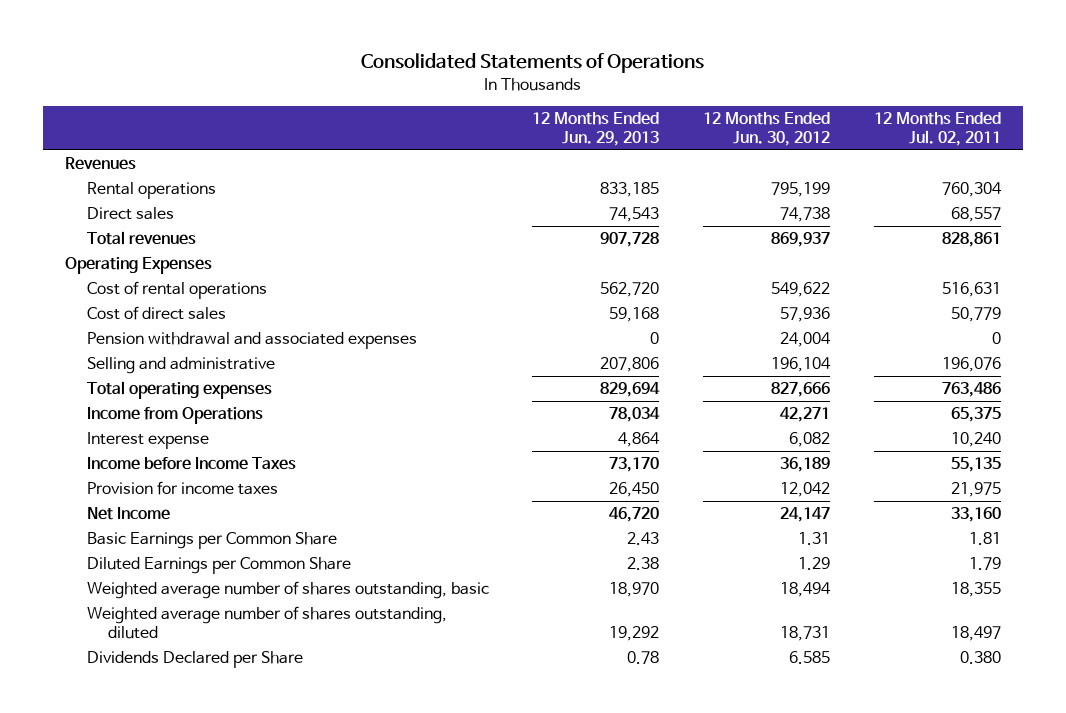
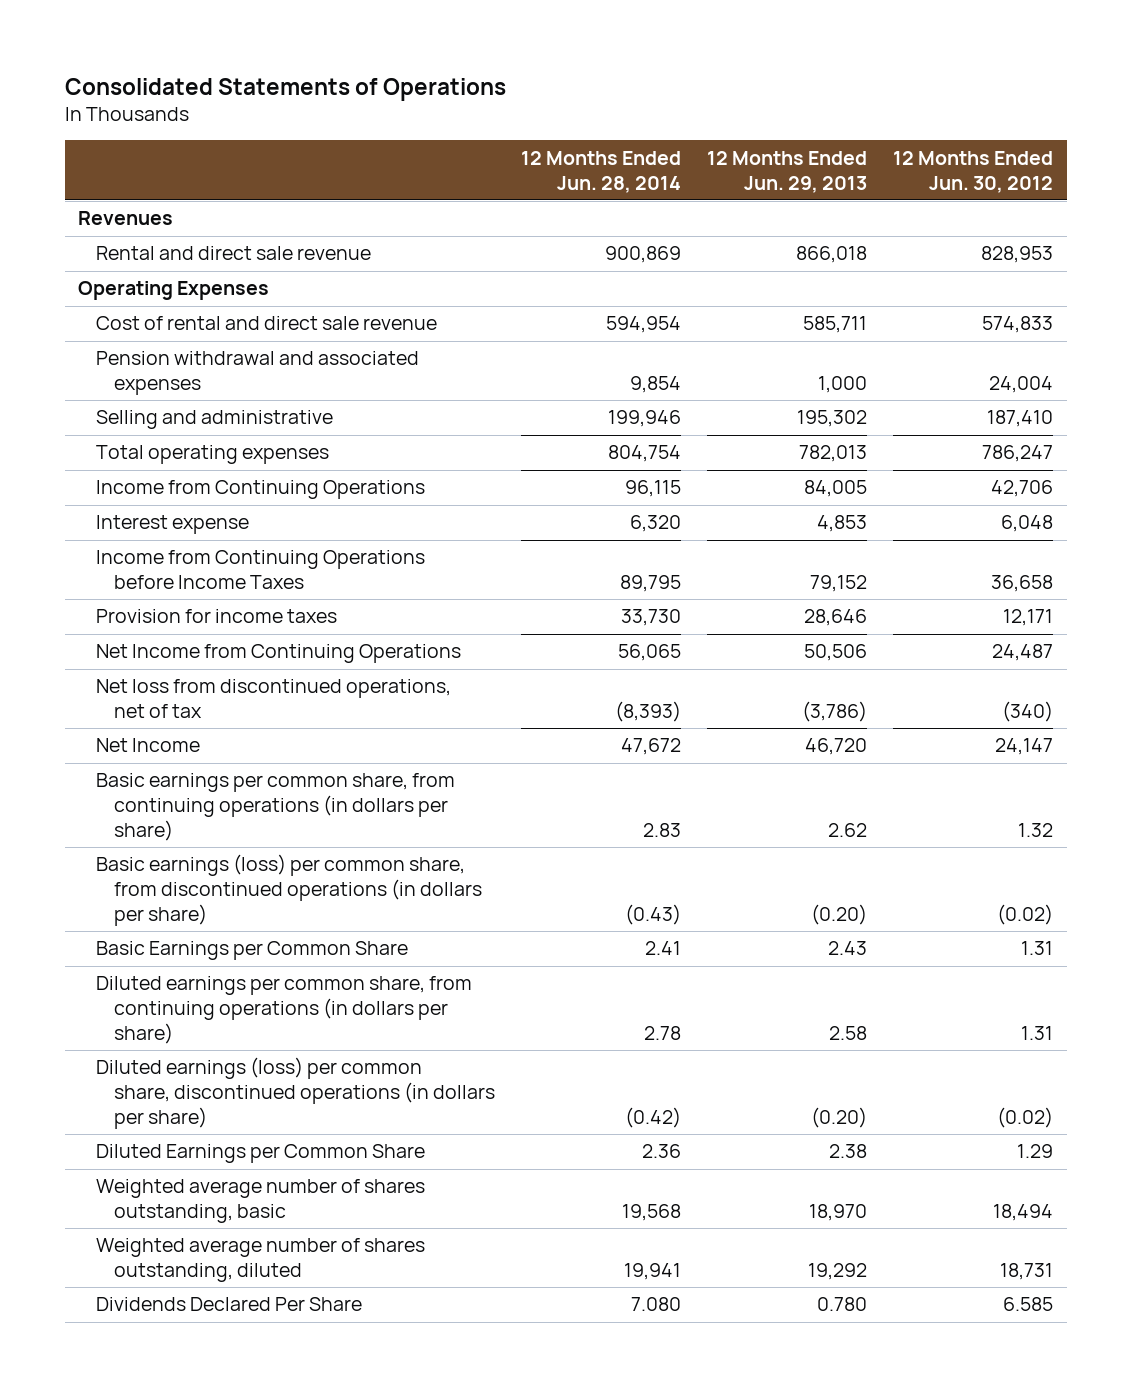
[873,112,1001,147] 12 Months Ended Jul. 02, 2011 -> none
none -> [520,150,681,193] 12 Months Ended Jun. 28, 2014
[86,182,216,200] Rental operations -> none
[86,207,174,221] Direct sales -> none
[86,231,196,246] Total revenues -> none
none -> [95,246,371,261] Rental and direct sale revenue
[86,281,267,300] Cost of rental operations -> none
[86,306,226,321] Cost of direct sales -> none
none -> [95,316,437,331] Cost of rental and direct sale revenue
[650,332,660,345] 0 -> [818,376,868,394] 1,000
[600,357,660,373] 207,806 -> [797,410,868,428] 195,302
[771,357,832,373] 196,104 -> [987,410,1054,428] 187,410
[600,382,661,398] 829,694 -> [799,445,868,463] 782,013
[771,382,831,398] 827,666 -> [982,445,1054,463] 786,247
[86,407,263,425] Income from Operations -> [95,480,425,500] Income from Continuing Operations
[609,407,661,423] 78,034 -> [804,480,868,498] 84,005
[780,407,831,423] 42,271 -> [991,480,1054,498] 42,706
[618,432,661,448] 4,864 -> [817,515,868,533] 4,853
[789,432,831,448] 6,082 -> [1001,515,1054,533] 6,048
[86,457,296,471] Income before Income Taxes -> [95,550,425,590] Income from Continuing Operations before Income Taxes
[609,457,660,473] 73,170 -> [810,575,868,593] 79,152
[780,457,831,473] 36,189 -> [991,575,1054,593] 36,658
[609,482,660,498] 26,450 -> [804,609,868,627] 28,646
[780,482,831,498] 12,042 -> [1003,609,1054,627] 12,171
none -> [95,644,461,664] Net Income from Continuing Operations
none -> [95,679,451,719] Net loss from discontinued operations, net of tax
none -> [95,773,455,842] Basic earnings per common share, from continuing operations (in dollars per share)
none -> [95,854,482,927] Basic earnings (loss) per common share, from discontinued operations (in dollars per share)
none -> [95,976,472,1045] Diluted earnings per common share, from continuing operations (in dollars per share)
none -> [95,1057,495,1130] Diluted earnings (loss) per common share, discontinued operations (in dollars per share)
[86,651,303,669] Dividends Declared per Share -> [95,1297,362,1312] Dividends Declared Per Share
[627,651,660,665] 0.78 -> [817,1297,868,1312] 0.780

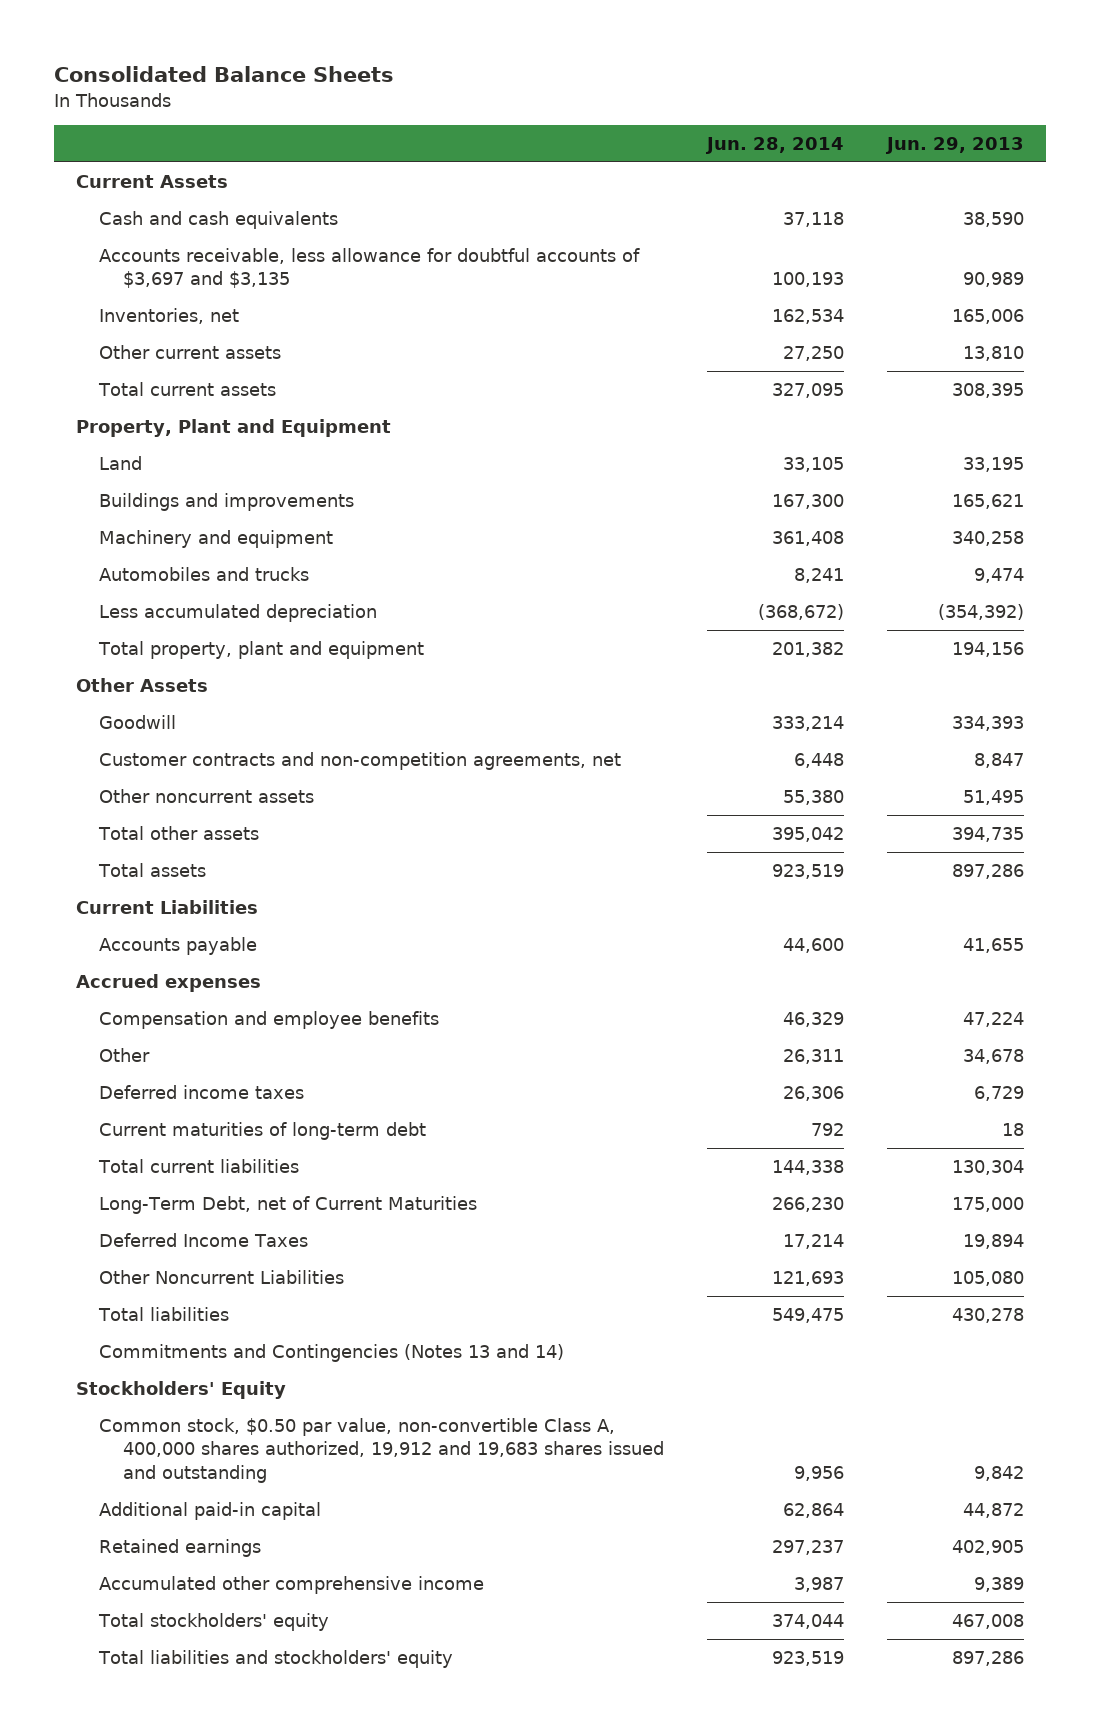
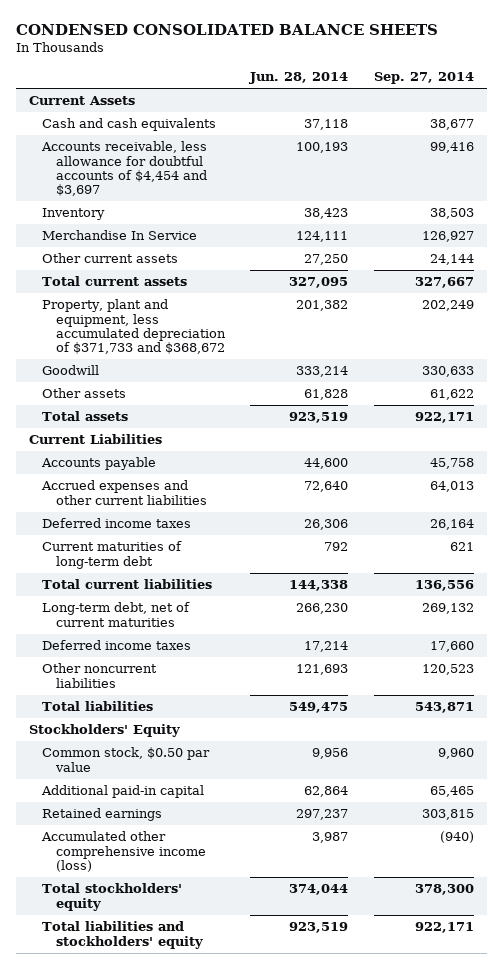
[54,66,395,83] Consolidated Balance Sheets -> [15,24,438,36] CONDENSED CONSOLIDATED BALANCE SHEETS
[885,136,1025,154] Jun. 29, 2013 -> none
none -> [373,71,474,84] Sep. 27, 2014
[99,307,240,324] Inventories, net -> none
[99,247,641,289] Accounts receivable, less allowance for doubtful accounts of $3,697 and $3,135 -> [41,141,208,197] Accounts receivable, less allowance for doubtful accounts of $4,454 and $3,697
none -> [42,208,106,221] Inventory
none -> [42,230,198,241] Merchandise In Service
[75,418,391,437] Property, Plant and Equipment -> none
[99,455,143,470] Land -> none
[99,492,355,511] Buildings and improvements -> none
[99,529,334,548] Machinery and equipment -> none
[99,566,310,581] Automobiles and trucks -> none
[99,603,378,622] Less accumulated depreciation -> none
[75,677,208,692] Other Assets -> none
[98,640,425,659] Total property, plant and equipment -> [42,299,226,355] Property, plant and equipment, less accumulated depreciation of $371,733 and $368,672
[99,751,622,770] Customer contracts and non-competition agreements, net -> none
[98,825,260,840] Total other assets -> none
[99,788,315,803] Other noncurrent assets -> [42,388,127,399] Other assets
[783,789,845,805] 55,380 -> [304,389,349,401] 61,828
[75,973,261,992] Accrued expenses -> none
[99,1010,440,1029] Compensation and employee benefits -> none
[99,1047,151,1062] Other -> none
none -> [41,480,207,505] Accrued expenses and other current liabilities
[99,1195,478,1214] Long-Term Debt, net of Current Maturities -> [42,602,191,627] Long-term debt, net of current maturities
[99,1232,309,1247] Deferred Income Taxes -> [42,640,192,651] Deferred income taxes
[99,1269,345,1284] Other Noncurrent Liabilities -> [42,663,158,688] Other noncurrent liabilities
[99,1343,565,1362] Commitments and Contingencies (Notes 13 and 14) -> none
[99,1417,665,1483] Common stock, $0.50 par value, non-convertible Class A, 400,000 shares authorized, 19,912 and 19,683 shares issued and outstanding -> [42,747,211,772] Common stock, $0.50 par value
[99,1575,485,1594] Accumulated other comprehensive income -> [41,831,206,872] Accumulated other comprehensive income (loss)

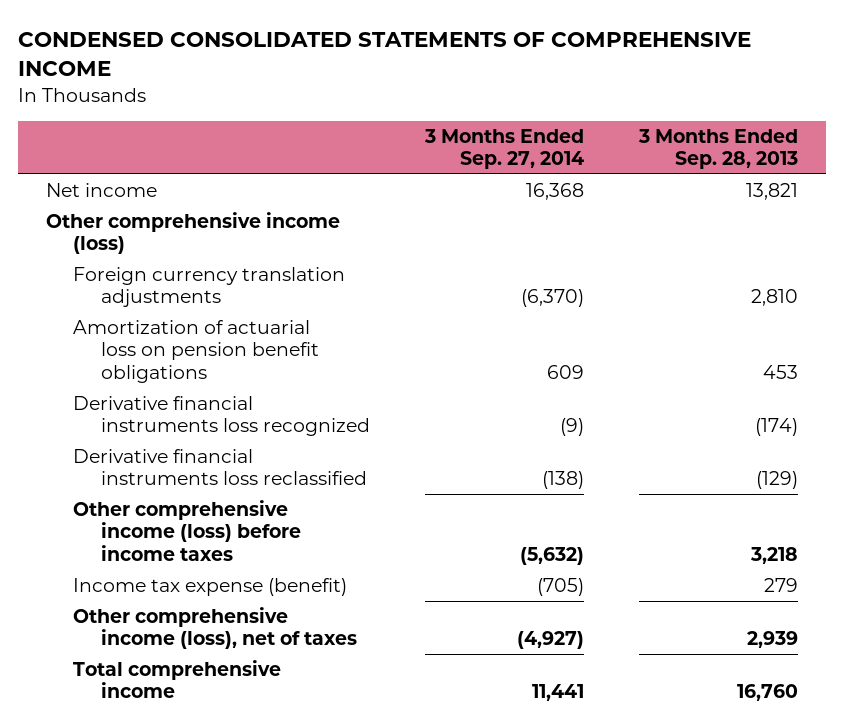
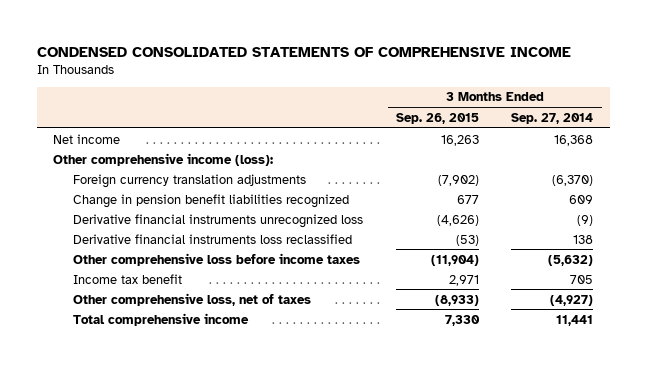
[638,128,799,170] 3 Months Ended Sep. 28, 2013 -> none
none -> [395,112,479,124] Sep. 26, 2015
[45,211,340,255] Other comprehensive income (loss) -> [52,152,273,166] Other comprehensive income (loss):
[73,319,319,383] Amortization of actuarial loss on pension benefit obligations -> [73,193,350,208] Change in pension benefit liabilities recognized
[73,395,370,437] Derivative financial instruments loss recognized -> [73,213,364,228] Derivative financial instruments unrecognized loss
[541,471,584,490] (138) -> [573,234,594,244] 138
[73,499,301,561] Other comprehensive income (loss) before income taxes -> [73,252,361,266] Other comprehensive loss before income taxes
[73,577,348,596] Income tax expense (benefit) -> [73,273,183,284] Income tax benefit
[536,577,584,596] (705) -> [570,274,594,284] 705
[73,606,357,650] Other comprehensive income (loss), net of taxes -> [73,292,312,306] Other comprehensive loss, net of taxes

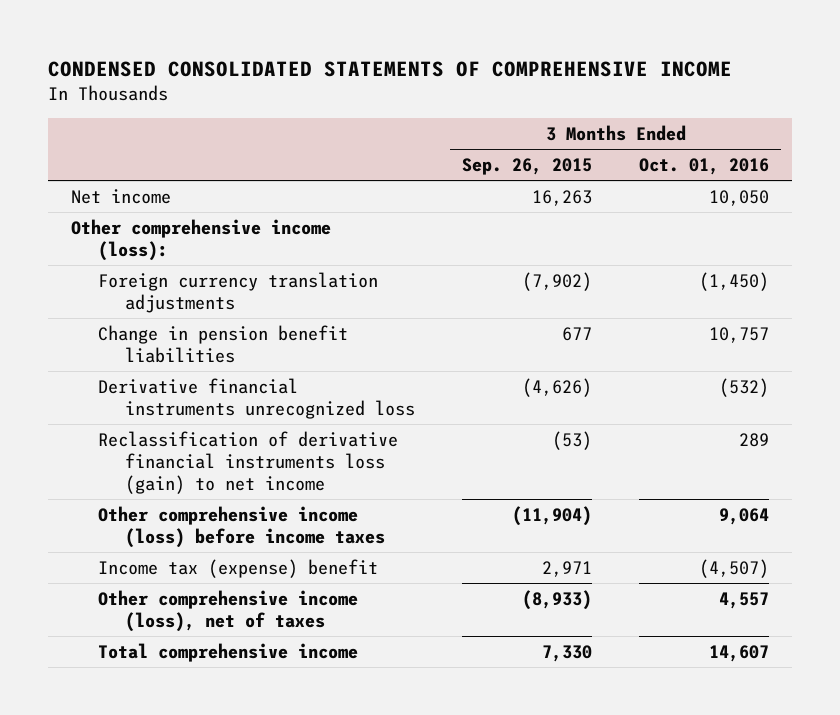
[511,112,594,124] Sep. 27, 2014 -> none
none -> [638,158,769,176] Oct. 01, 2016
[73,193,350,208] Change in pension benefit liabilities recognized -> [98,324,349,364] Change in pension benefit liabilities
[73,233,353,244] Derivative financial instruments loss reclassified -> [98,430,399,495] Reclassification of derivative financial instruments loss (gain) to net income
[73,252,361,266] Other comprehensive loss before income taxes -> [98,505,386,549] Other comprehensive income (loss) before income taxes
[73,273,183,284] Income tax benefit -> [98,558,379,578] Income tax (expense) benefit
[73,292,312,306] Other comprehensive loss, net of taxes -> [98,589,359,633] Other comprehensive income (loss), net of taxes

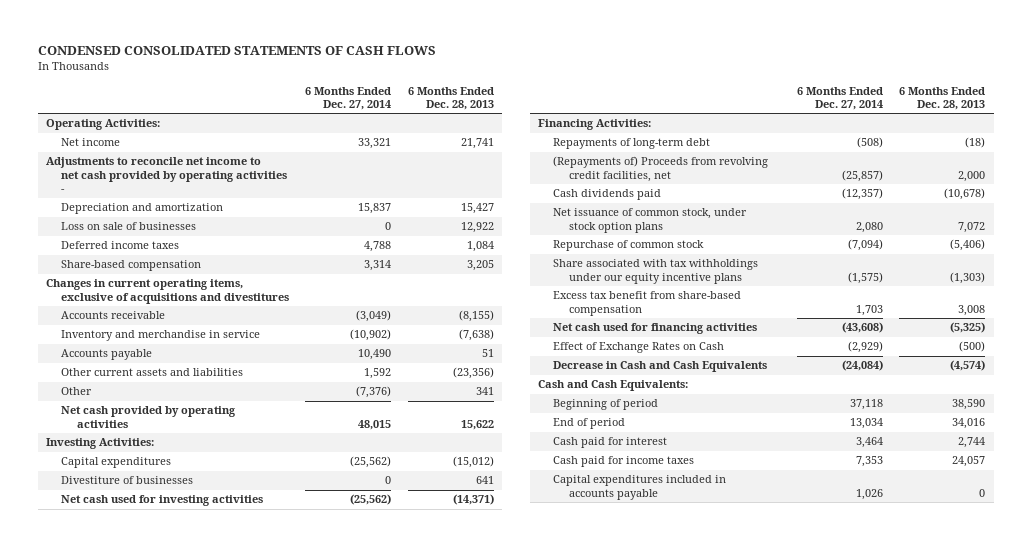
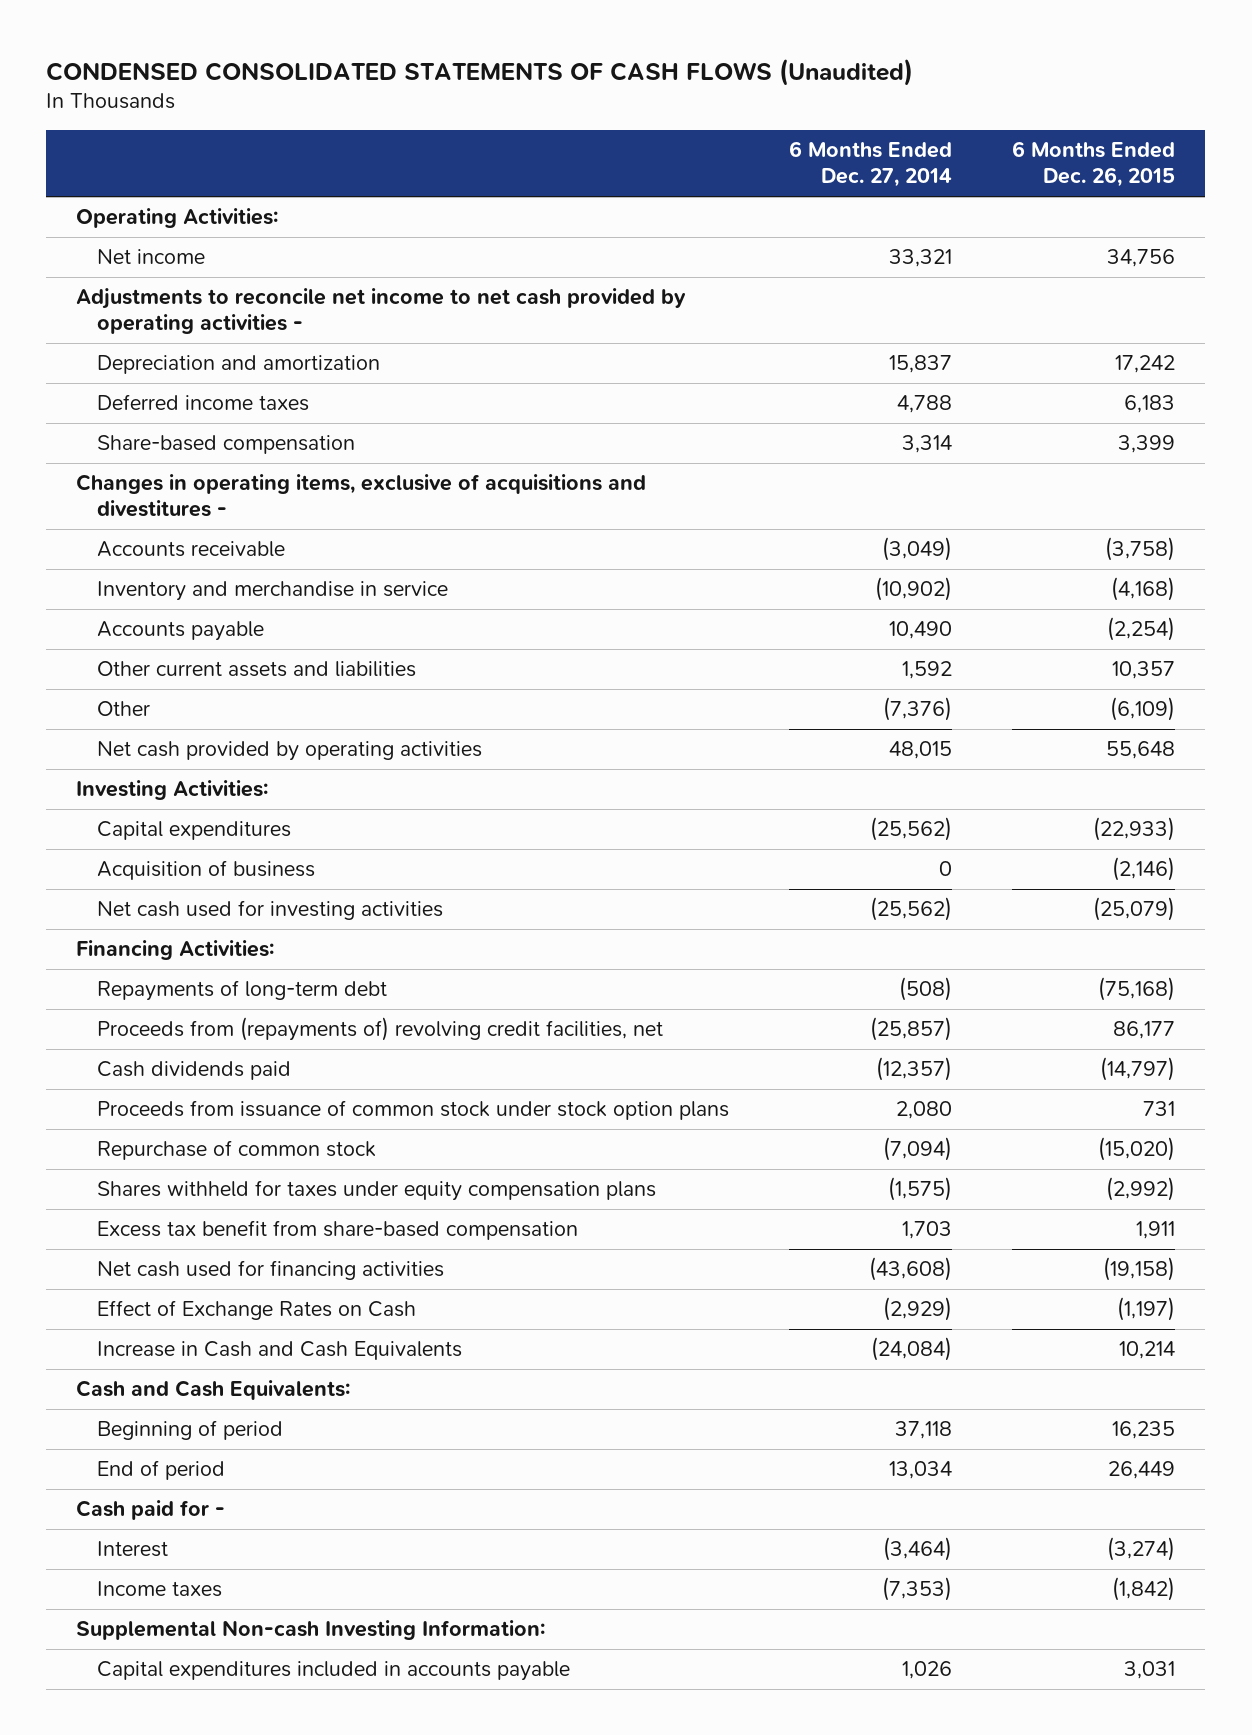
[37,46,436,56] CONDENSED CONSOLIDATED STATEMENTS OF CASH FLOWS -> [46,57,914,86] CONDENSED CONSOLIDATED STATEMENTS OF CASH FLOWS (Unaudited)
[407,86,494,110] 6 Months Ended Dec. 28, 2013 -> none
none -> [1012,141,1176,188] 6 Months Ended Dec. 26, 2015
[61,222,197,231] Loss on sale of businesses -> none
[45,279,290,304] Changes in current operating items, exclusive of acquisitions and divestitures -> [76,474,647,518] Changes in operating items, exclusive of acquisitions and divestitures -
[61,476,194,485] Divestiture of businesses -> [96,860,315,881] Acquisition of business
[553,156,769,182] (Repayments of) Proceeds from revolving credit facilities, net -> [96,1017,663,1042] Proceeds from (repayments of) revolving credit facilities, net
[553,208,748,233] Net issuance of common stock, under stock option plans -> [96,1100,729,1121] Proceeds from issuance of common stock under stock option plans
[553,259,759,284] Share associated with tax withholdings under our equity incentive plans -> [96,1180,656,1202] Shares withheld for taxes under equity compensation plans
[553,361,768,373] Decrease in Cash and Cash Equivalents -> [96,1341,462,1361] Increase in Cash and Cash Equivalents
none -> [76,1500,226,1521] Cash paid for -
[553,437,668,449] Cash paid for interest -> [96,1541,168,1558] Interest
[856,437,884,449] 3,464 -> [882,1537,952,1562] (3,464)
[553,456,695,468] Cash paid for income taxes -> [96,1581,222,1598] Income taxes
[856,456,884,468] 7,353 -> [881,1577,952,1602] (7,353)
none -> [76,1620,546,1641] Supplemental Non-cash Investing Information:

